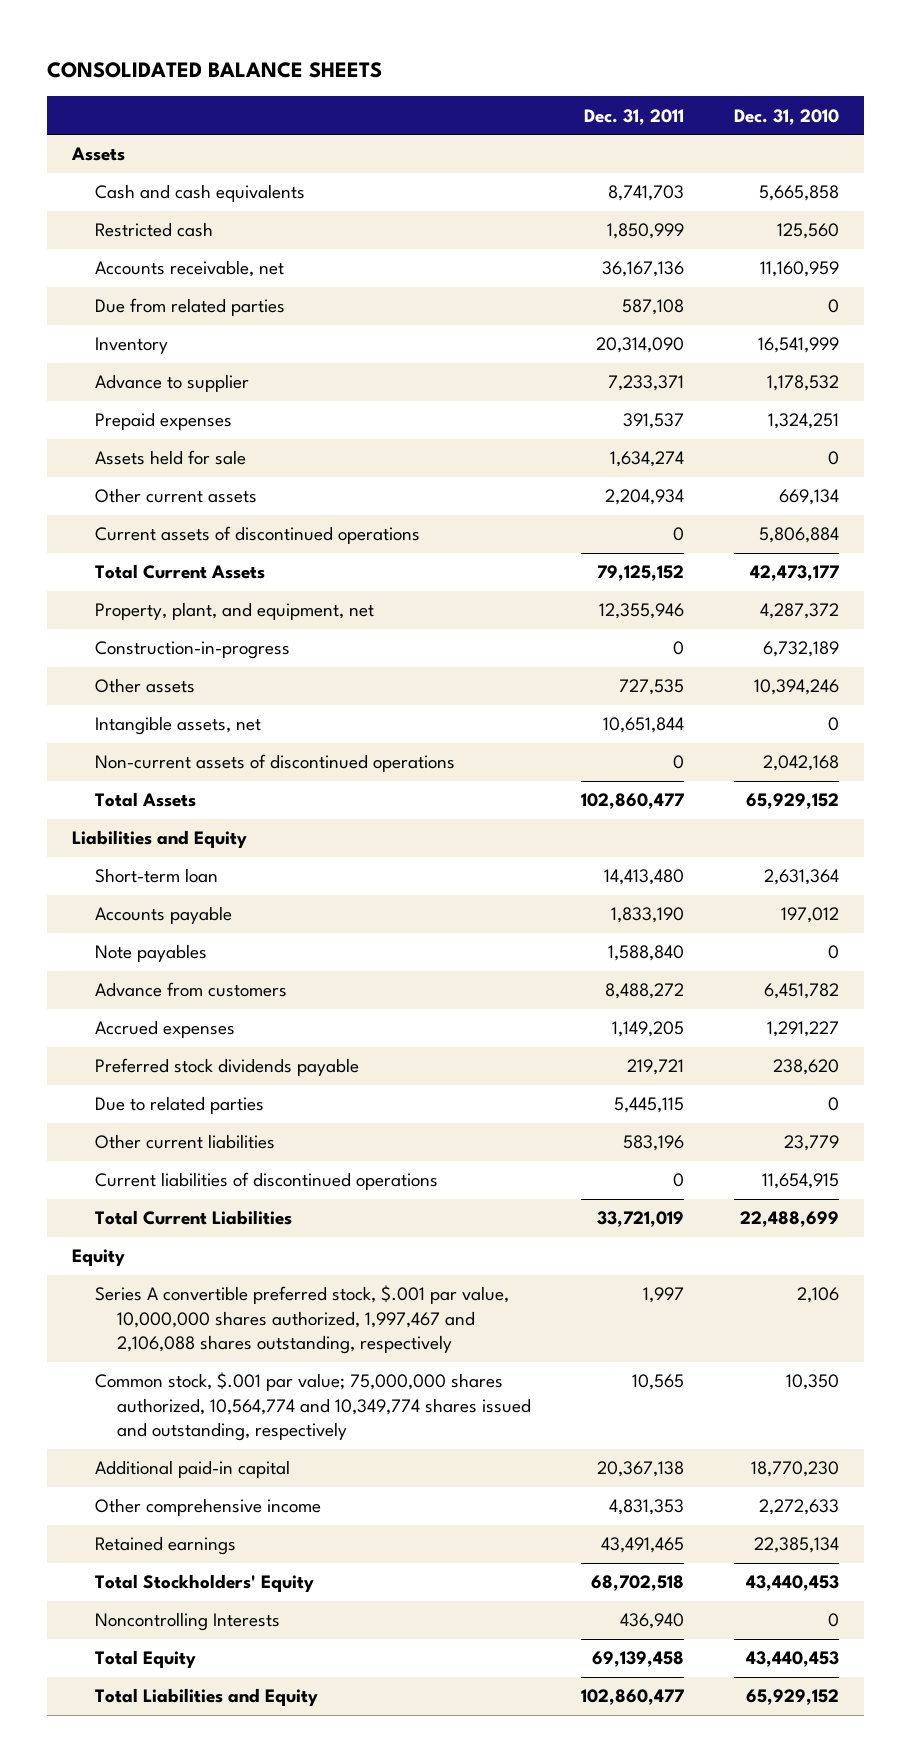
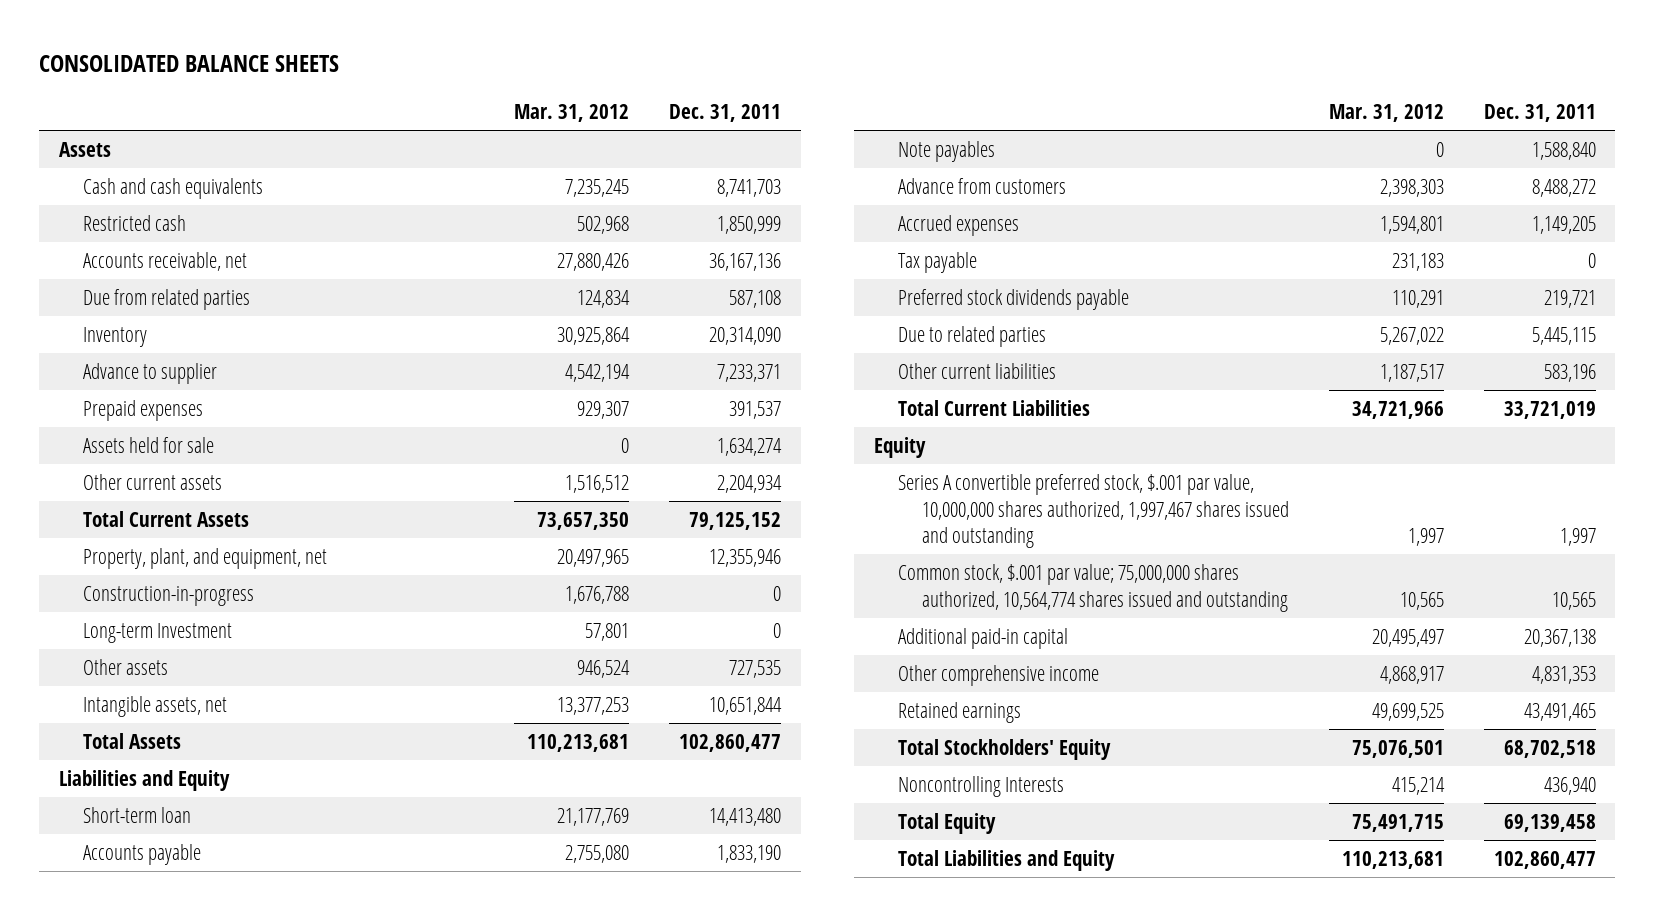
[733,108,839,125] Dec. 31, 2010 -> none
none -> [514,104,630,123] Mar. 31, 2012
[94,526,420,545] Current assets of discontinued operations -> none
none -> [83,623,233,644] Long-term Investment
[94,754,455,773] Non-current assets of discontinued operations -> none
none -> [897,252,977,274] Tax payable
[94,1172,438,1191] Current liabilities of discontinued operations -> none
[94,1285,509,1355] Series A convertible preferred stock, $.001 par value, 10,000,000 shares authorized, 1,997,467 and 2,106,088 shares outstanding, respectively -> [897,474,1289,548] Series A convertible preferred stock, $.001 par value, 10,000,000 shares authorized, 1,997,467 shares issued and outstanding
[94,1372,532,1442] Common stock, $.001 par value; 75,000,000 shares authorized, 10,564,774 and 10,349,774 shares issued and outstanding, respectively -> [897,564,1288,612] Common stock, $.001 par value; 75,000,000 shares authorized, 10,564,774 shares issued and outstanding

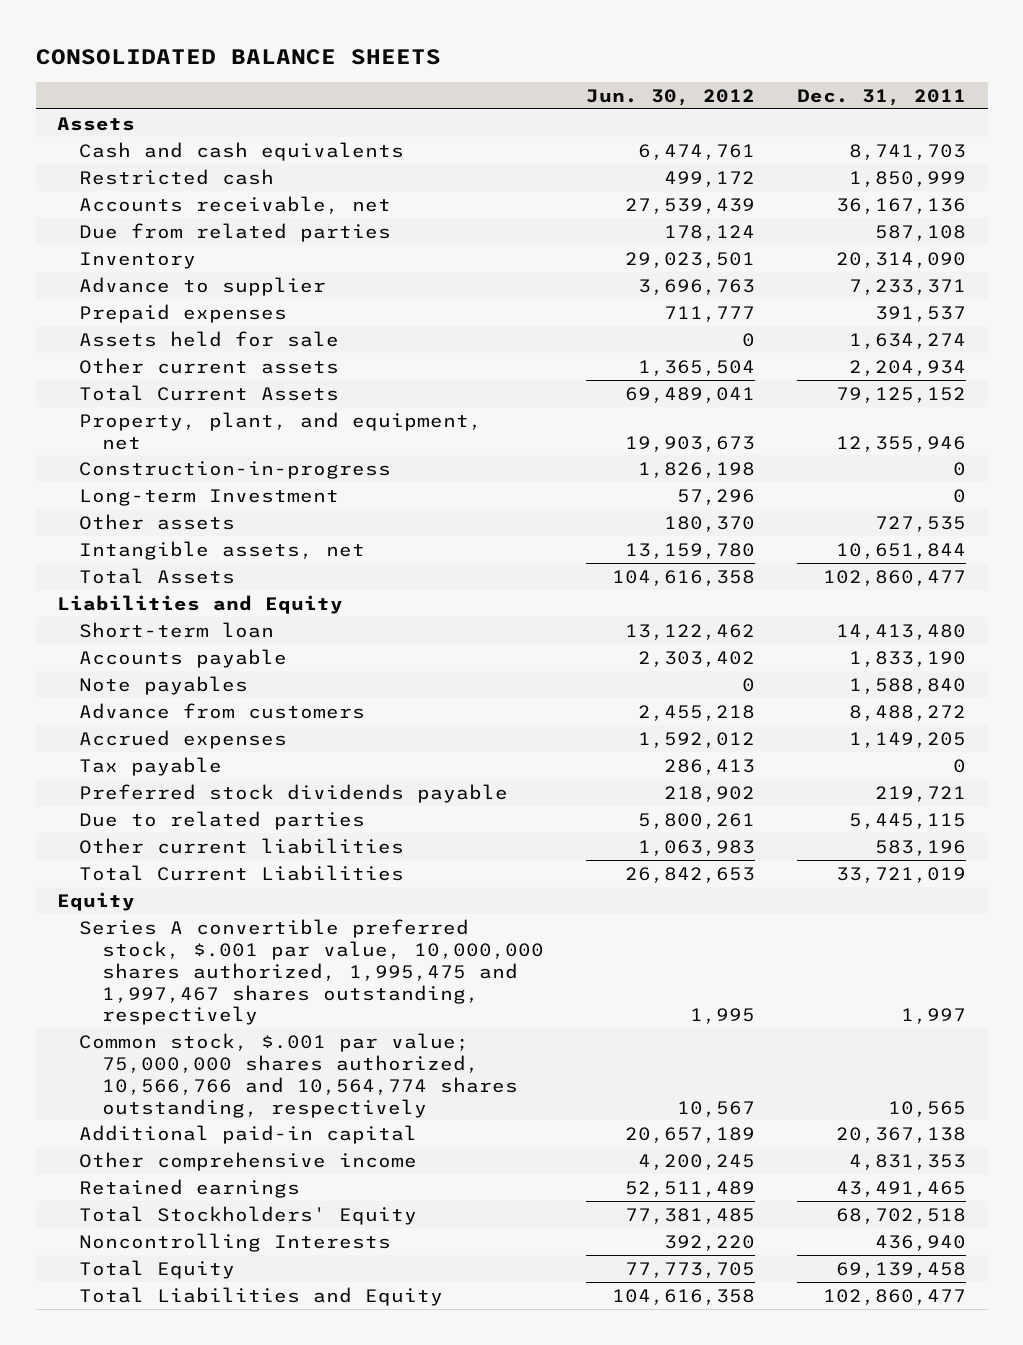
[514,104,630,123] Mar. 31, 2012 -> none
none -> [586,88,756,106] Jun. 30, 2012
[897,474,1289,548] Series A convertible preferred stock, $.001 par value, 10,000,000 shares authorized, 1,997,467 shares issued and outstanding -> [79,918,544,1026] Series A convertible preferred stock, $.001 par value, 10,000,000 shares authorized, 1,995,475 and 1,997,467 shares outstanding, respectively
[897,564,1288,612] Common stock, $.001 par value; 75,000,000 shares authorized, 10,564,774 shares issued and outstanding -> [79,1032,518,1118] Common stock, $.001 par value; 75,000,000 shares authorized, 10,566,766 and 10,564,774 shares outstanding, respectively

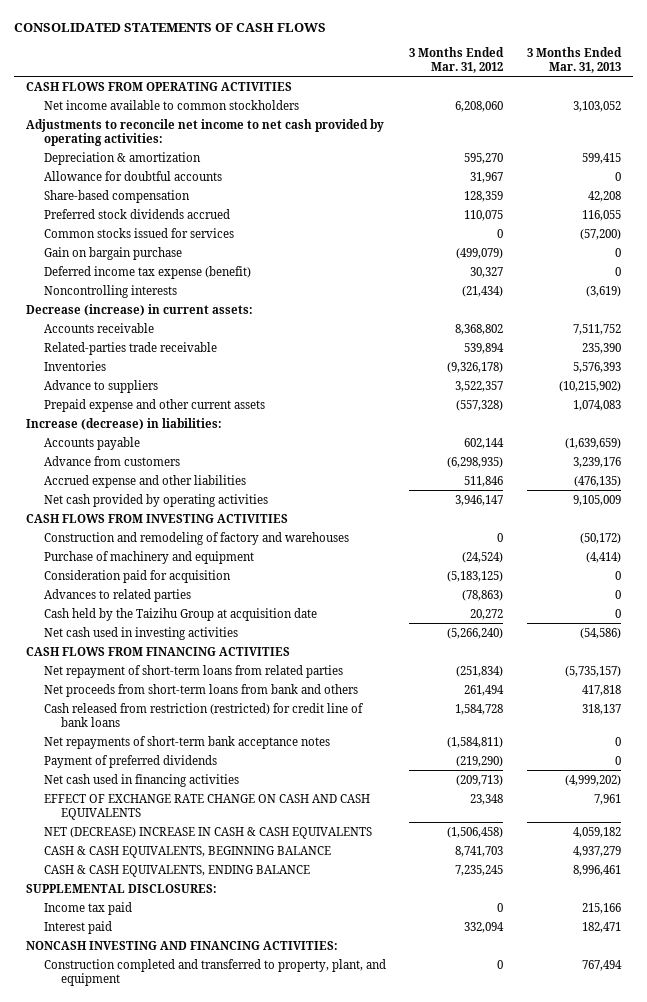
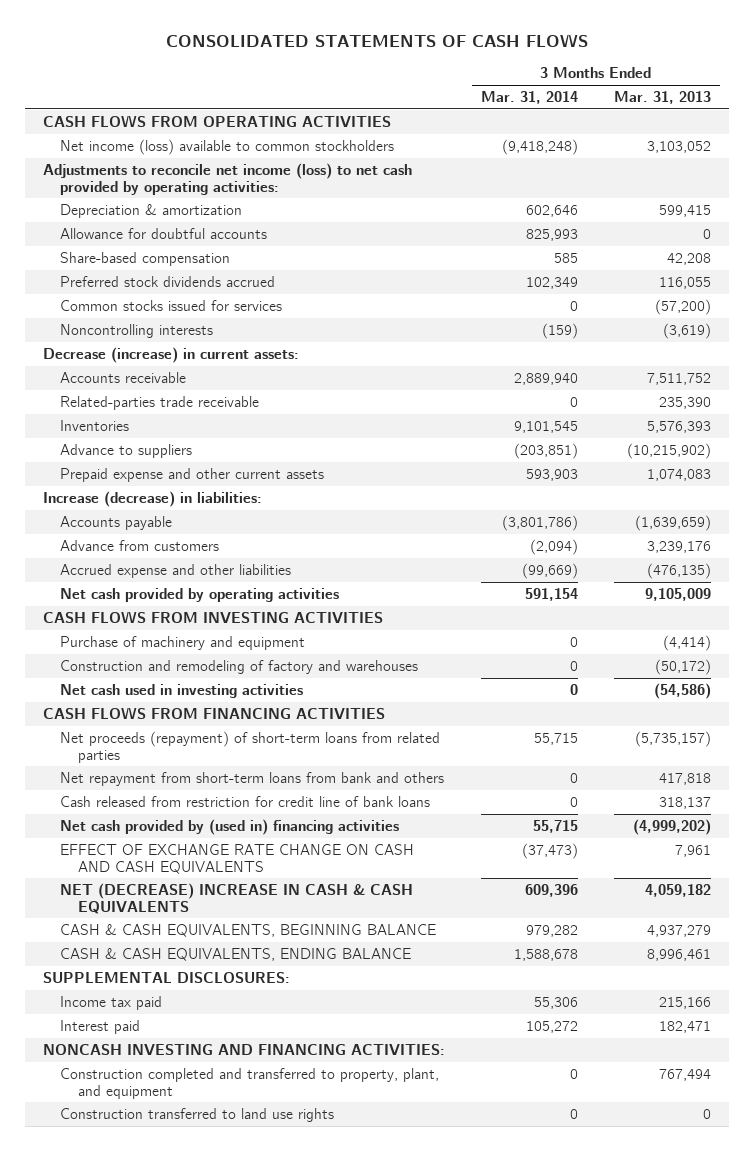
[409,47,505,74] 3 Months Ended Mar. 31, 2012 -> none
none -> [481,90,579,104] Mar. 31, 2014
[43,99,299,110] Net income available to common stockholders -> [60,138,395,155] Net income (loss) available to common stockholders
[26,118,385,146] Adjustments to reconcile net income to net cash provided by operating activities: -> [42,162,412,195] Adjustments to reconcile net income (loss) to net cash provided by operating activities:
[43,246,182,260] Gain on bargain purchase -> none
[43,265,251,279] Deferred income tax expense (benefit) -> none
[43,569,231,583] Consideration paid for acquisition -> none
[43,588,191,602] Advances to related parties -> none
[43,607,317,621] Cash held by the Taizihu Group at acquisition date -> none
[43,531,349,545] Construction and remodeling of factory and warehouses -> [60,659,419,674] Construction and remodeling of factory and warehouses
[43,735,330,749] Net repayments of short-term bank acceptance notes -> none
[43,754,217,768] Payment of preferred dividends -> none
[43,664,343,678] Net repayment of short-term loans from related parties -> [60,730,441,763] Net proceeds (repayment) of short-term loans from related parties
[43,683,358,697] Net proceeds from short-term loans from bank and others -> [60,771,445,786] Net repayment from short-term loans from bank and others
[43,702,364,727] Cash released from restriction (restricted) for credit line of bank loans -> [60,795,431,807] Cash released from restriction for credit line of bank loans
[43,773,239,787] Net cash used in financing activities -> [60,818,400,835] Net cash provided by (used in) financing activities
none -> [60,1107,335,1122] Construction transferred to land use rights

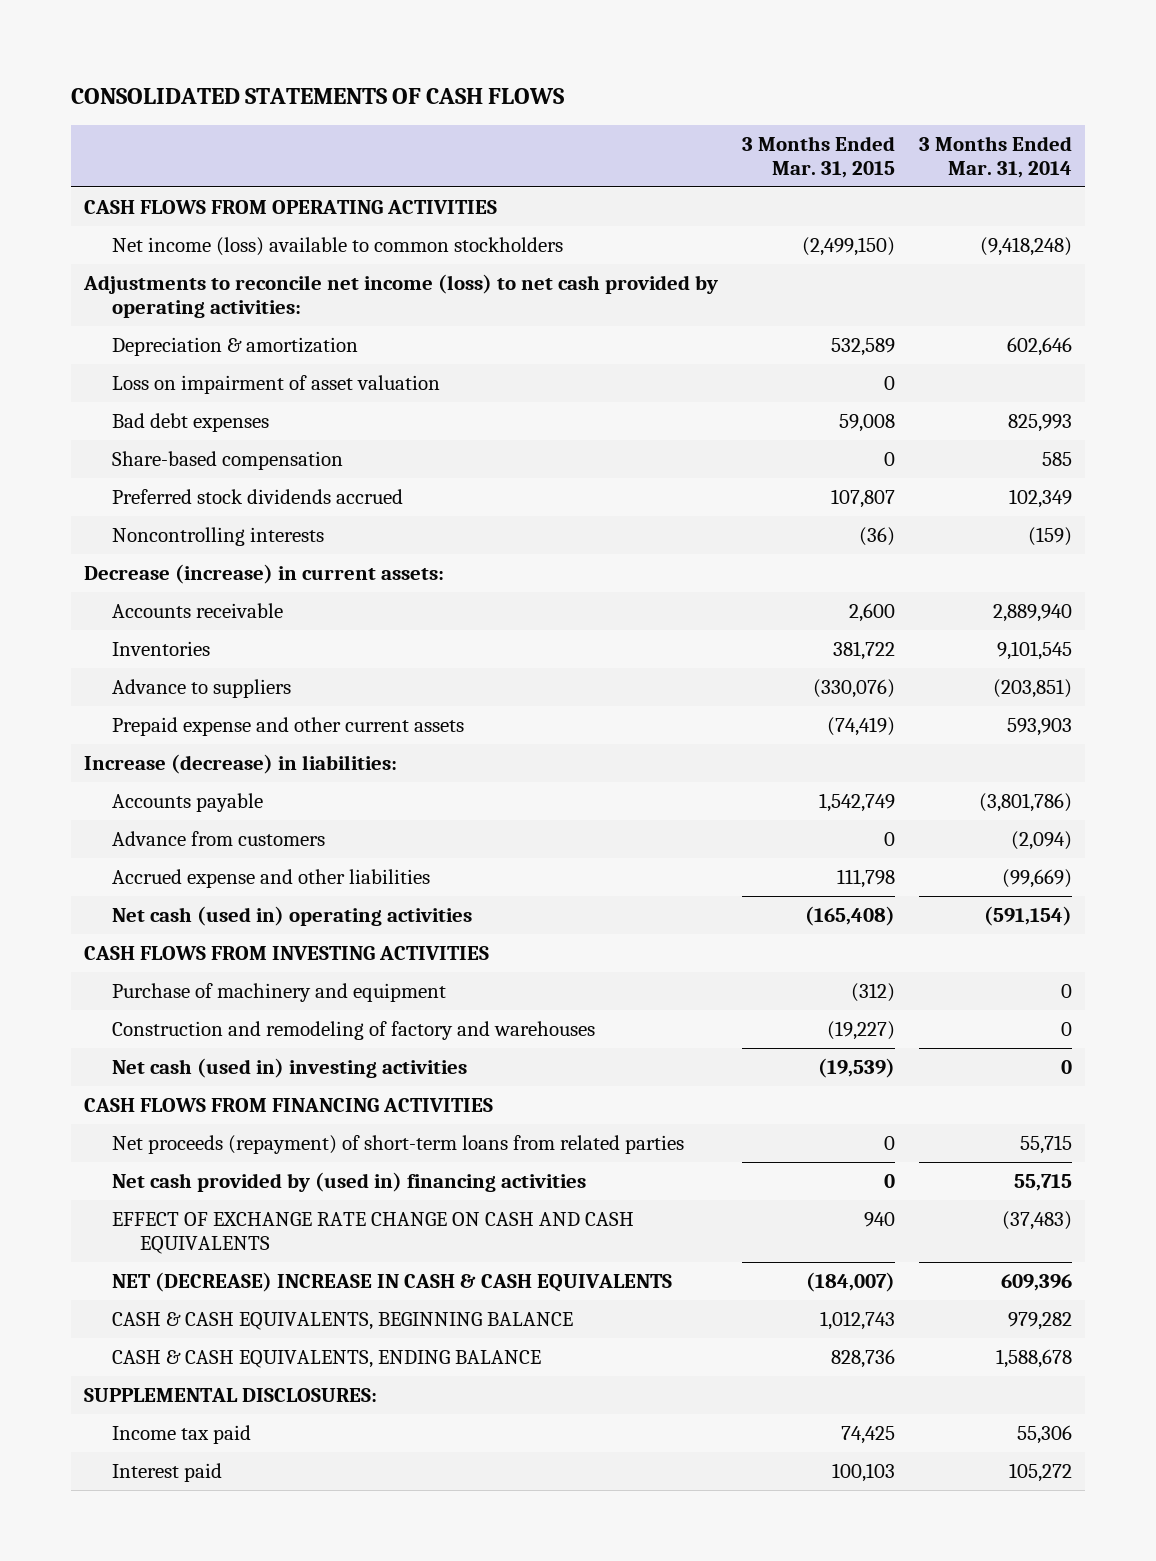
[614,90,712,104] Mar. 31, 2013 -> none
none -> [742,135,896,178] 3 Months Ended Mar. 31, 2015
none -> [111,374,440,394] Loss on impairment of asset valuation
[60,227,268,239] Allowance for doubtful accounts -> [111,412,269,432] Bad debt expenses
[60,299,283,311] Common stocks issued for services -> none
[60,395,260,410] Related-parties trade receivable -> none
[60,587,340,602] Net cash provided by operating activities -> [111,905,472,926] Net cash (used in) operating activities
[525,587,579,601] 591,154 -> [984,905,1073,926] (591,154)
[60,683,304,698] Net cash used in investing activities -> [111,1057,467,1078] Net cash (used in) investing activities
[60,771,445,786] Net repayment from short-term loans from bank and others -> none
[60,795,431,807] Cash released from restriction for credit line of bank loans -> none
[522,842,579,859] (37,473) -> [1002,1210,1073,1230] (37,483)
[42,1043,445,1055] NONCASH INVESTING AND FINANCING ACTIVITIES: -> none
[60,1067,440,1099] Construction completed and transferred to property, plant, and equipment -> none
[60,1107,335,1122] Construction transferred to land use rights -> none

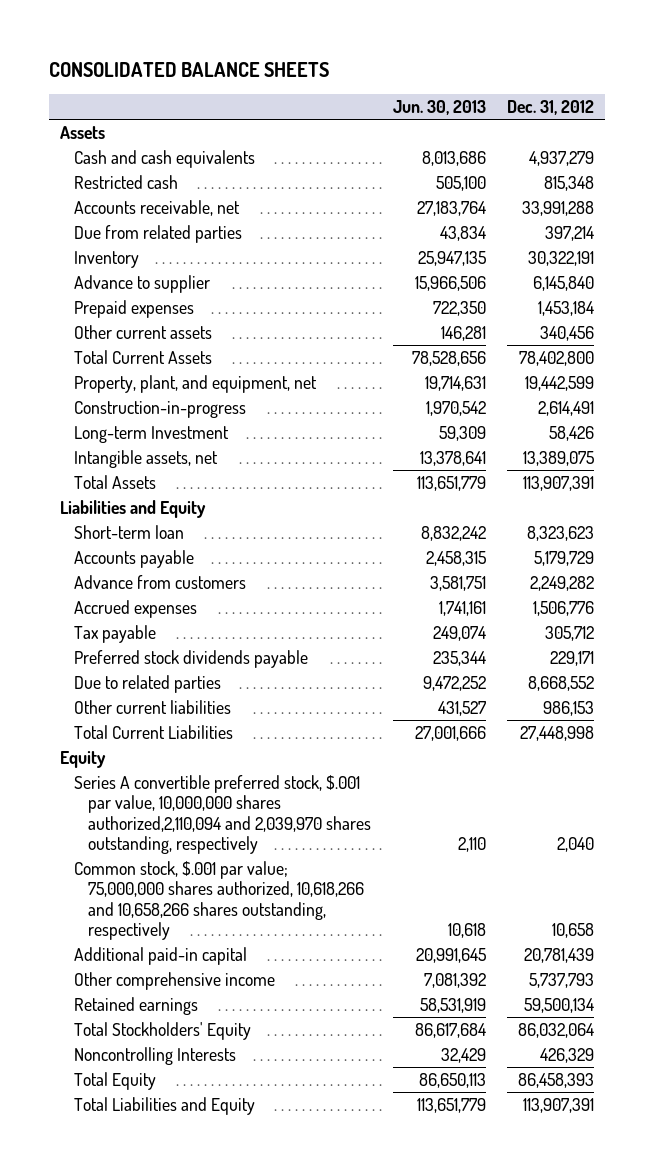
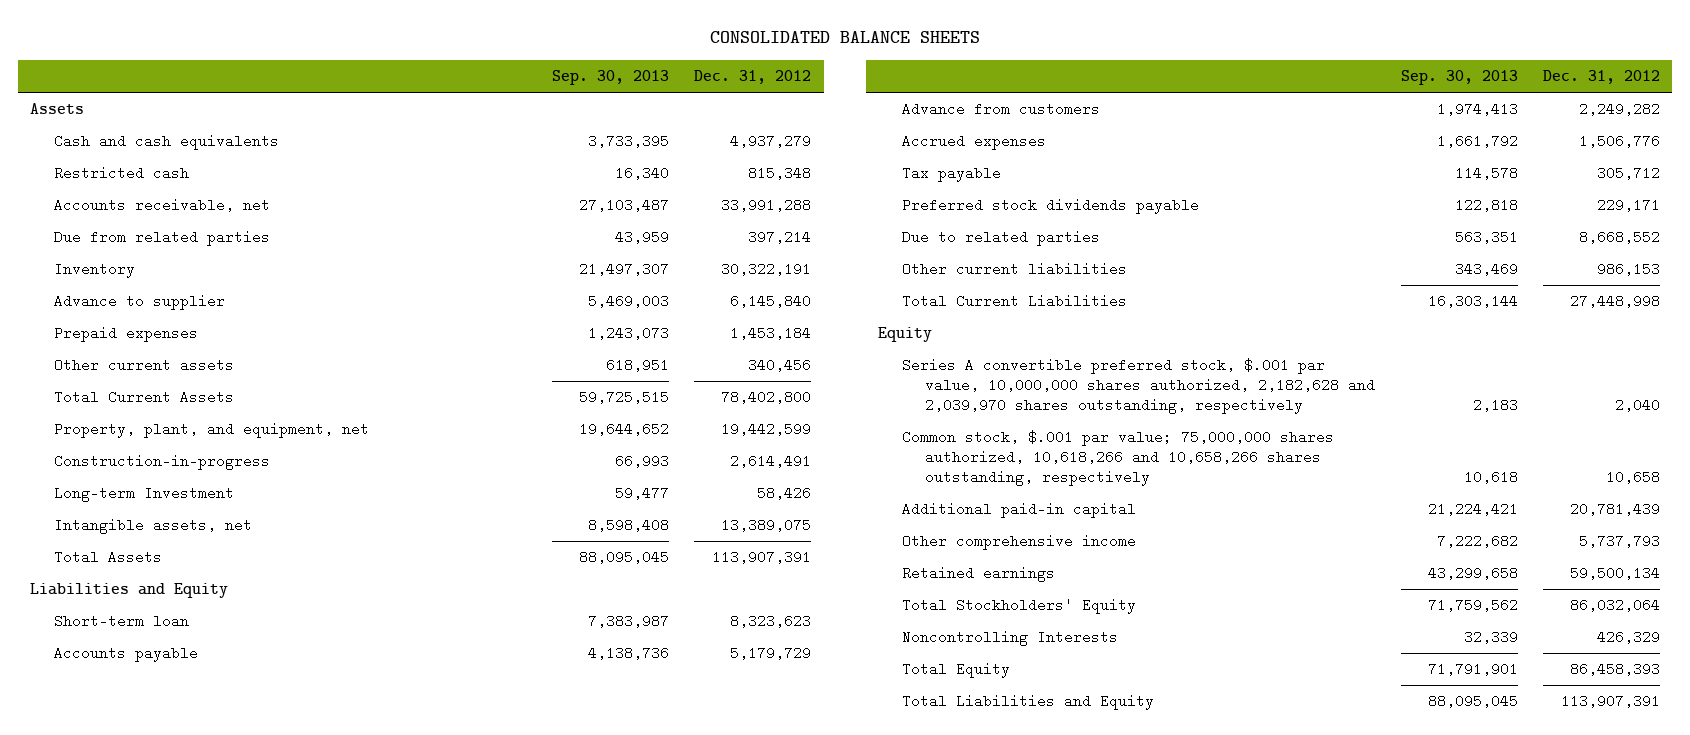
[392,100,486,116] Jun. 30, 2013 -> none
none -> [552,70,670,86] Sep. 30, 2013
[74,775,371,854] Series A convertible preferred stock, $.001 par value, 10,000,000 shares authorized,2,110,094 and 2,039,970 shares outstanding, respectively -> [901,358,1376,414] Series A convertible preferred stock, $.001 par value, 10,000,000 shares authorized, 2,182,628 and 2,039,970 shares outstanding, respectively

